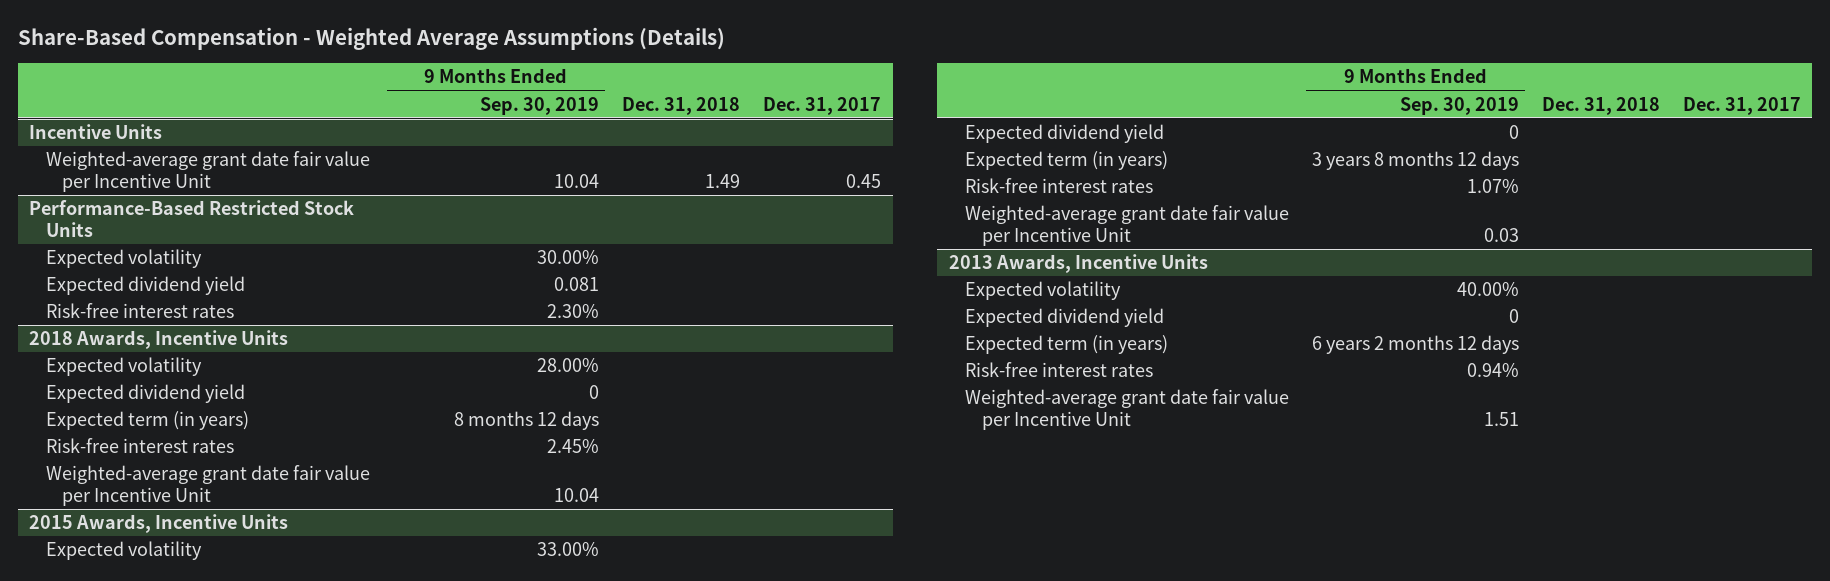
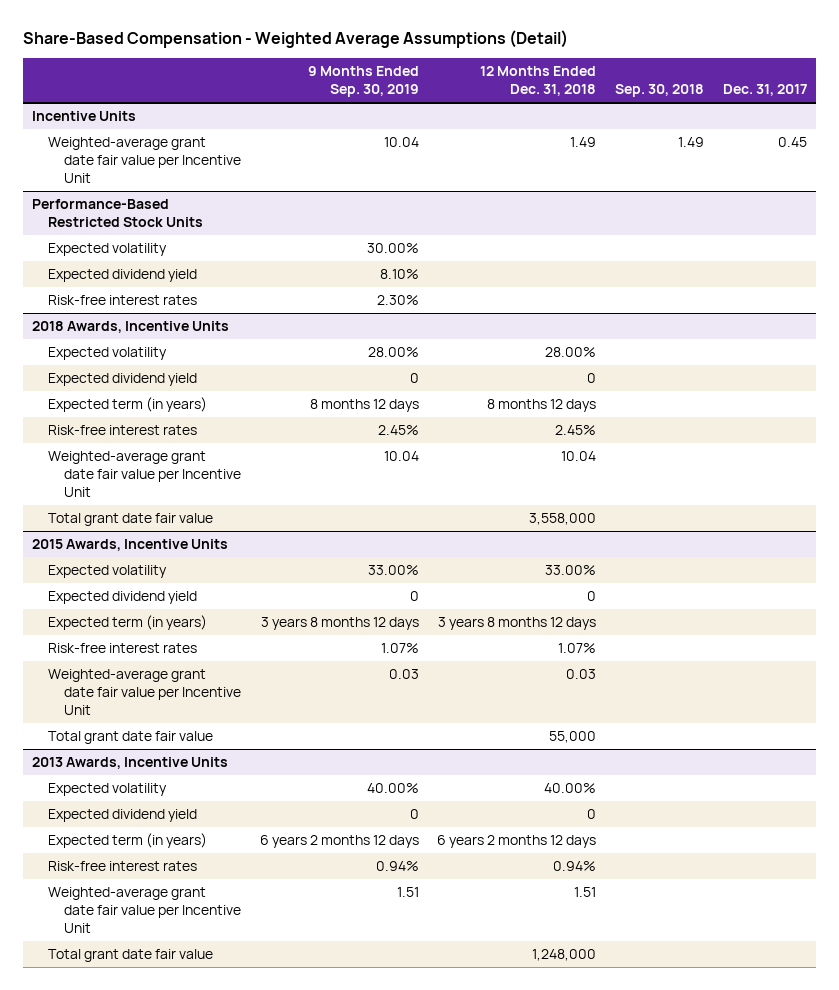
[17,27,725,51] Share-Based Compensation - Weighted Average Assumptions (Details) -> [23,30,569,49] Share-Based Compensation - Weighted Average Assumptions (Detail)
[622,96,741,115] Dec. 31, 2018 -> none
none -> [480,66,597,97] 12 Months Ended Dec. 31, 2018
none -> [614,84,704,98] Sep. 30, 2018
[554,277,600,292] 0.081 -> [379,269,419,280] 8.10%
none -> [48,513,214,527] Total grant date fair value
none -> [48,731,214,745] Total grant date fair value
none -> [48,949,214,963] Total grant date fair value

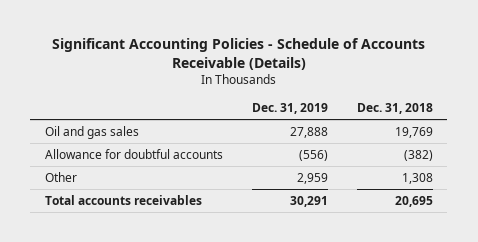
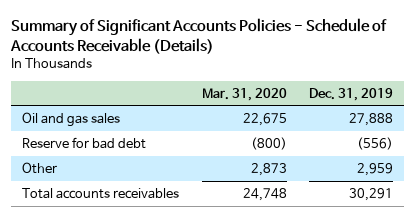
[51,38,425,70] Significant Accounting Policies - Schedule of Accounts Receivable (Details) -> [9,17,387,54] Summary of Significant Accounts Policies - Schedule of Accounts Receivable (Details)
[356,103,433,115] Dec. 31, 2018 -> none
none -> [201,87,287,101] Mar. 31, 2020
[44,148,223,159] Allowance for doubtful accounts -> [22,136,147,149] Reserve for bad debt

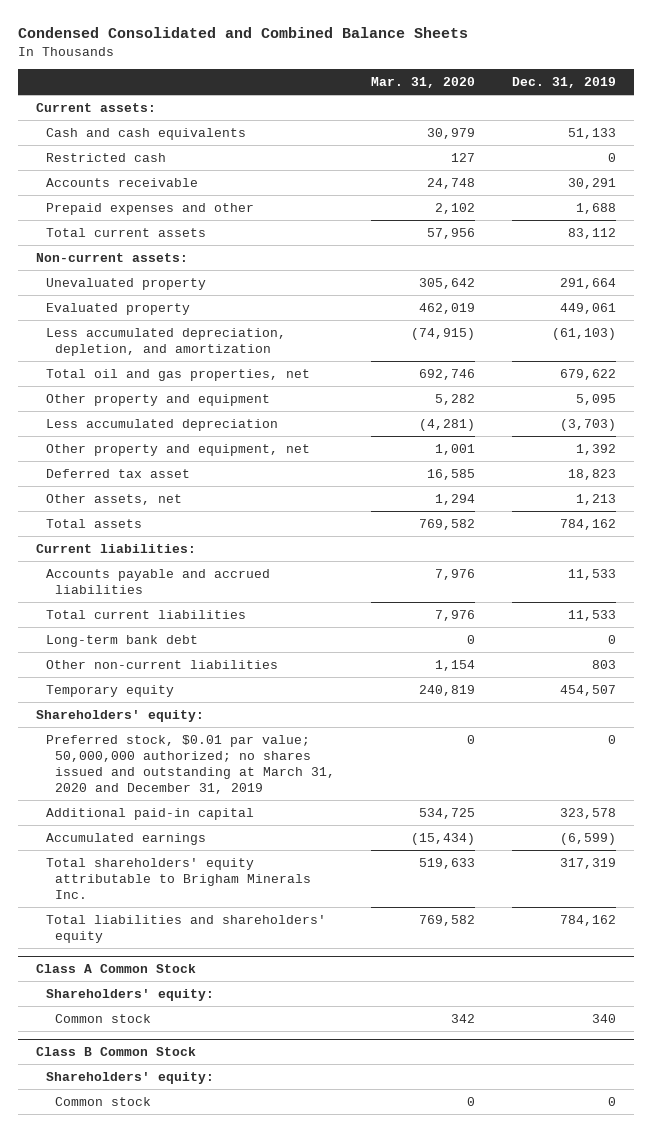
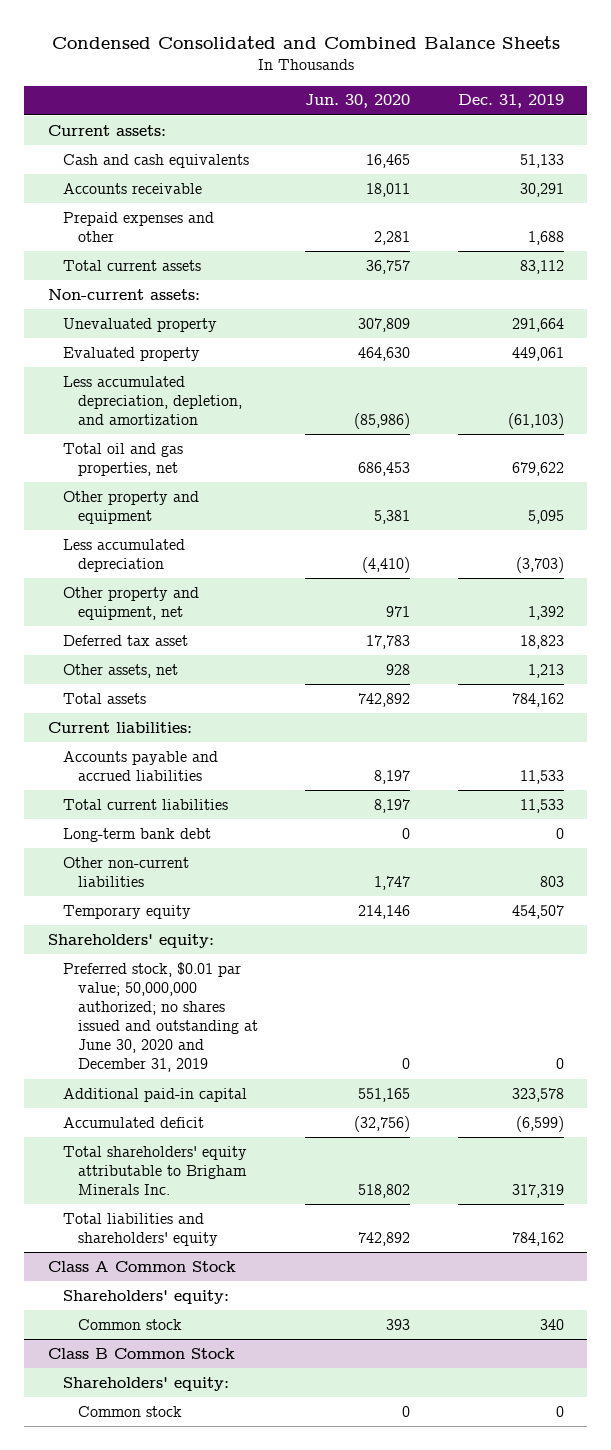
[371,76,476,88] Mar. 31, 2020 -> none
none -> [305,94,411,109] Jun. 30, 2020
[45,152,166,162] Restricted cash -> none
[45,734,336,794] Preferred stock, $0.01 par value; 50,000,000 authorized; no shares issued and outstanding at March 31, 2020 and December 31, 2019 -> [62,961,259,1073] Preferred stock, $0.01 par value; 50,000,000 authorized; no shares issued and outstanding at June 30, 2020 and December 31, 2019
[45,832,206,845] Accumulated earnings -> [62,1116,204,1128] Accumulated deficit

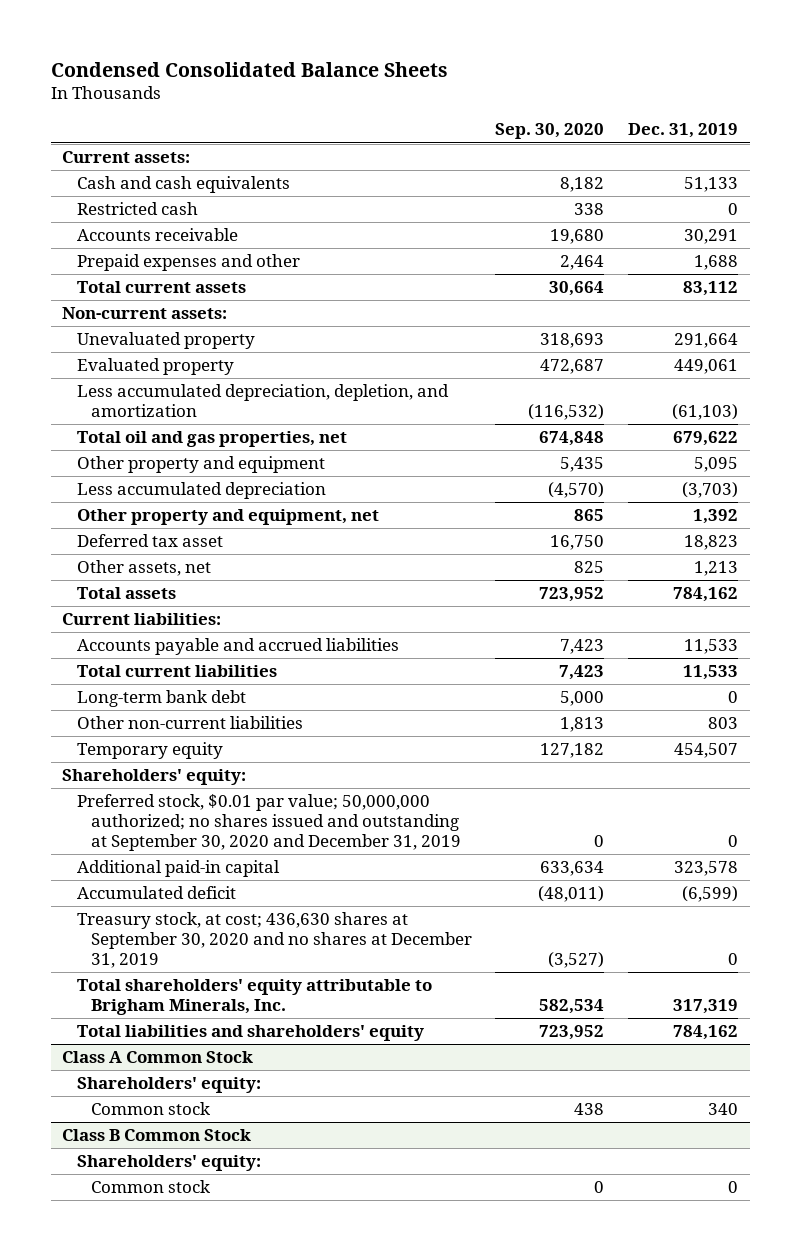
[51,35,560,49] Condensed Consolidated and Combined Balance Sheets -> [50,61,448,77] Condensed Consolidated Balance Sheets
[305,94,411,109] Jun. 30, 2020 -> none
none -> [495,123,605,140] Sep. 30, 2020
none -> [76,202,198,216] Restricted cash
[62,961,259,1073] Preferred stock, $0.01 par value; 50,000,000 authorized; no shares issued and outstanding at June 30, 2020 and December 31, 2019 -> [76,794,461,851] Preferred stock, $0.01 par value; 50,000,000 authorized; no shares issued and outstanding at September 30, 2020 and December 31, 2019
none -> [76,912,472,968] Treasury stock, at cost; 436,630 shares at September 30, 2020 and no shares at December 31, 2019
[62,1145,248,1196] Total shareholders' equity attributable to Brigham Minerals Inc. -> [76,979,432,1016] Total shareholders' equity attributable to Brigham Minerals, Inc.

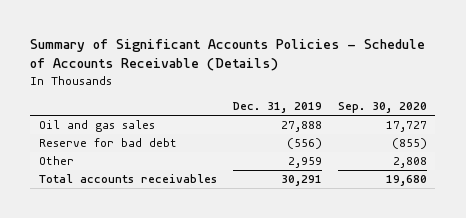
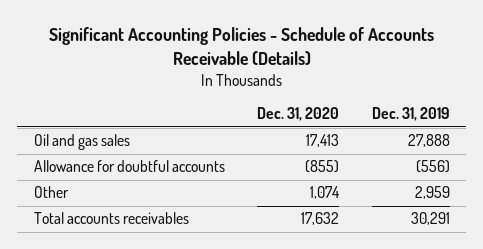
[30,39,426,72] Summary of Significant Accounts Policies - Schedule of Accounts Receivable (Details) -> [48,27,434,65] Significant Accounting Policies - Schedule of Accounts Receivable (Details)
[338,102,428,114] Sep. 30, 2020 -> none
none -> [257,107,340,122] Dec. 31, 2020
[38,138,177,148] Reserve for bad debt -> [33,160,225,173] Allowance for doubtful accounts

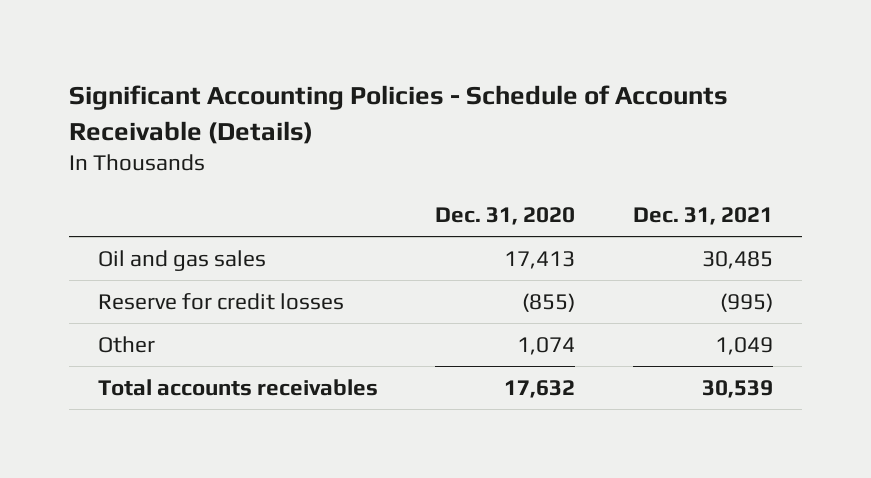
[371,107,450,122] Dec. 31, 2019 -> none
none -> [633,206,774,225] Dec. 31, 2021
[33,160,225,173] Allowance for doubtful accounts -> [97,292,344,310] Reserve for credit losses

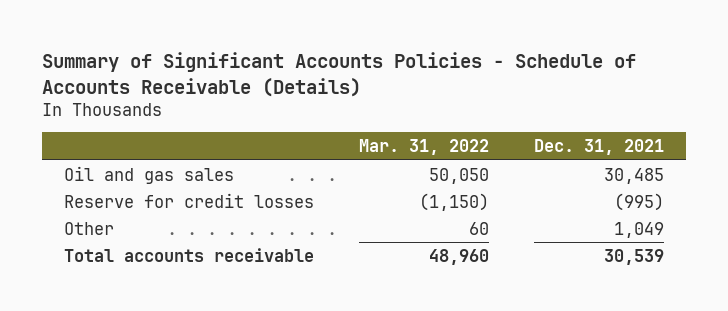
[69,85,729,144] Significant Accounting Policies - Schedule of Accounts Receivable (Details) -> [42,51,637,97] Summary of Significant Accounts Policies - Schedule of Accounts Receivable (Details)
[435,206,576,225] Dec. 31, 2020 -> none
none -> [359,139,490,156] Mar. 31, 2022
[97,378,378,396] Total accounts receivables -> [64,247,315,262] Total accounts receivable

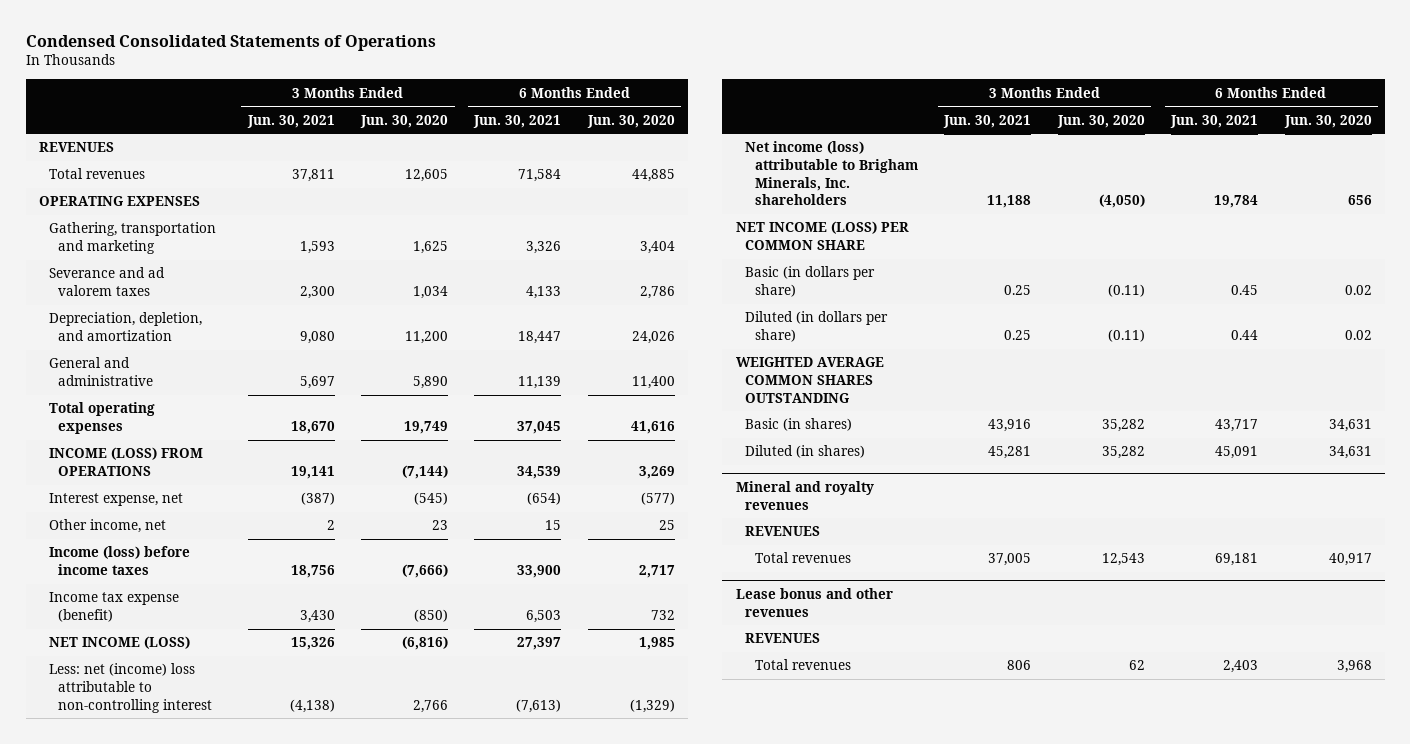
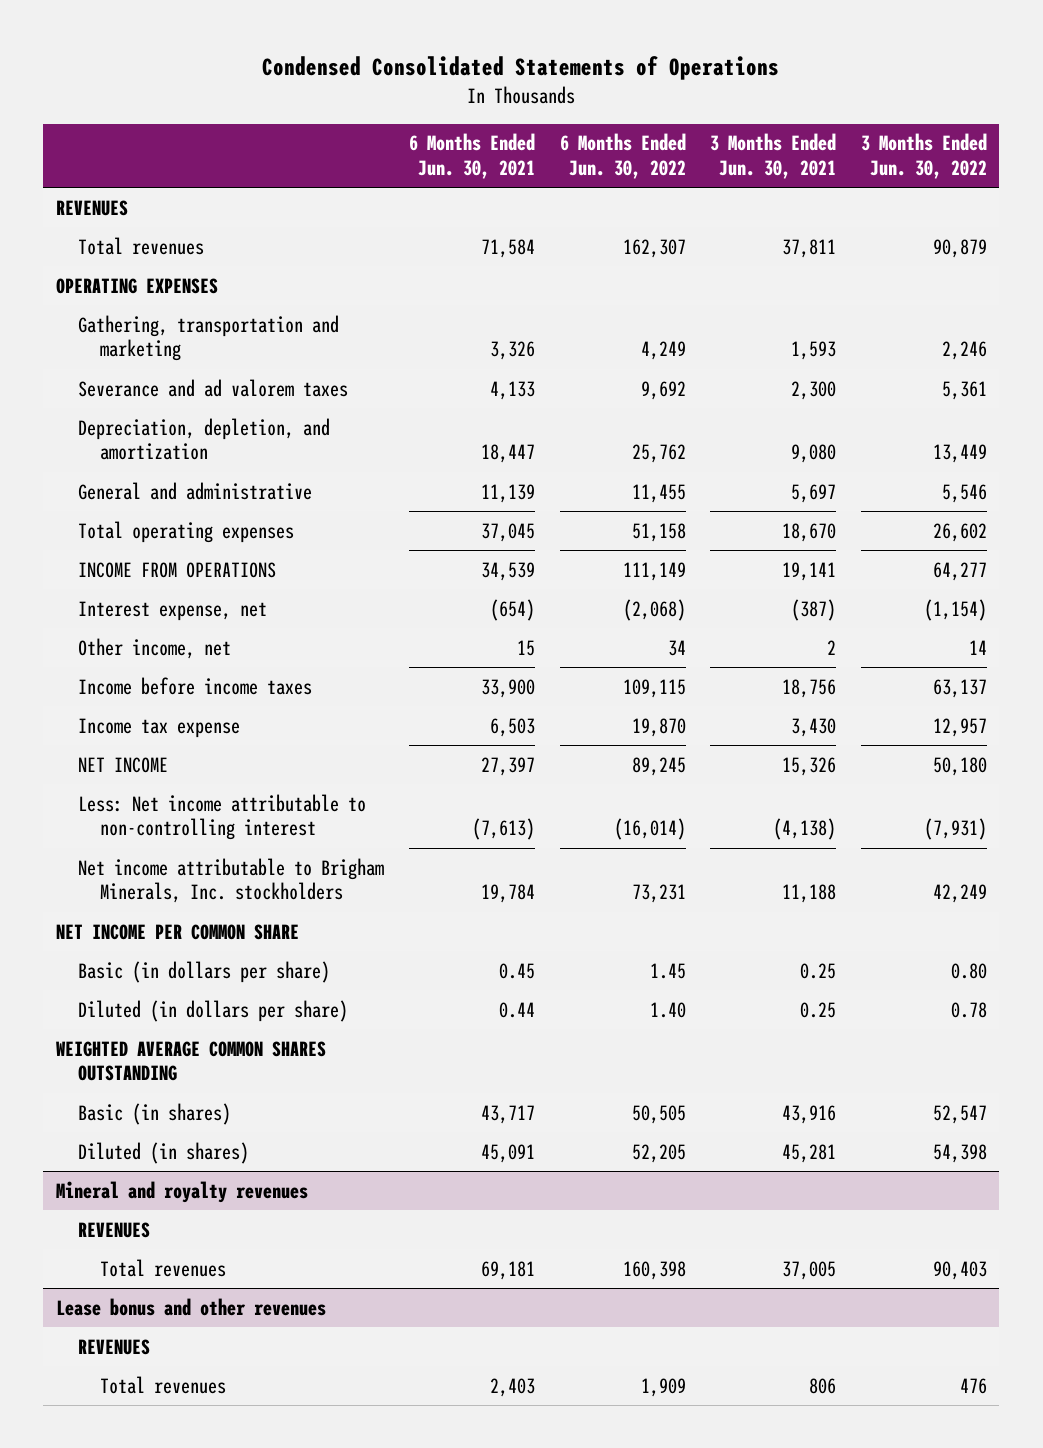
[360,114,449,128] Jun. 30, 2020 -> none
[586,114,675,128] Jun. 30, 2020 -> none
none -> [559,133,686,180] 6 Months Ended Jun. 30, 2022
none -> [861,133,988,180] 3 Months Ended Jun. 30, 2022
[48,447,203,477] INCOME (LOSS) FROM OPERATIONS -> [78,561,277,578] INCOME FROM OPERATIONS
[48,546,190,576] Income (loss) before income taxes -> [78,676,313,695] Income before income taxes
[48,592,179,623] Income tax expense (benefit) -> [78,717,241,738] Income tax expense
[48,636,190,650] NET INCOME (LOSS) -> [78,756,169,773] NET INCOME
[48,663,213,713] Less: net (income) loss attributable to non-controlling interest -> [78,793,367,841] Less: Net income attributable to non-controlling interest
[745,141,918,206] Net income (loss) attributable to Brigham Minerals, Inc. shareholders -> [78,857,385,904] Net income attributable to Brigham Minerals, Inc. stockholders
[735,221,909,251] NET INCOME (LOSS) PER COMMON SHARE -> [55,923,299,940] NET INCOME PER COMMON SHARE

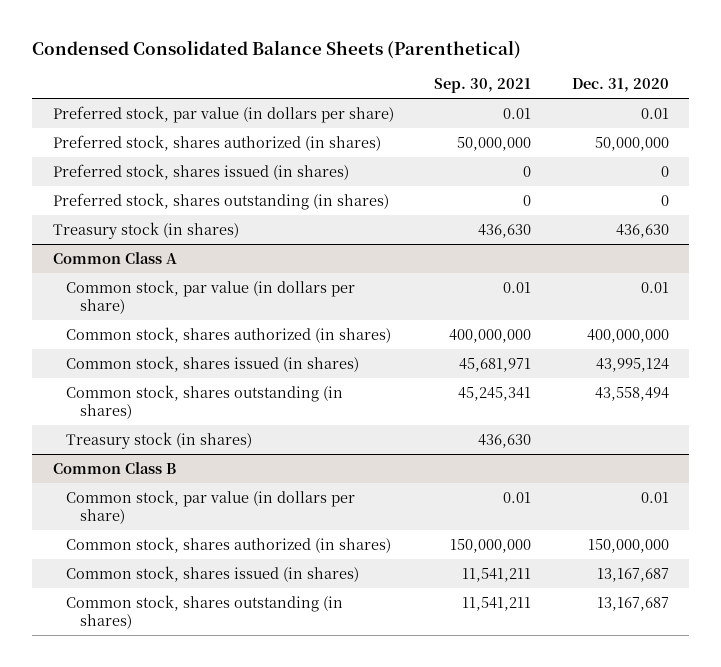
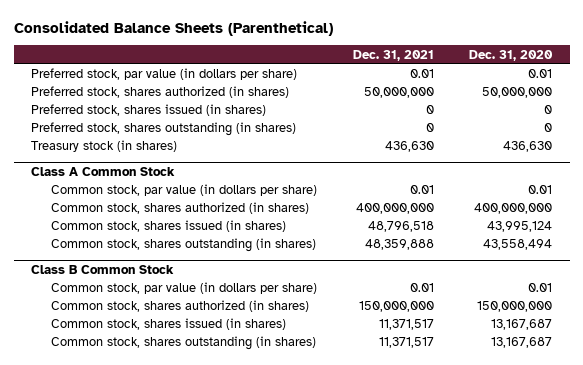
[32,40,522,60] Condensed Consolidated Balance Sheets (Parenthetical) -> [13,20,333,36] Consolidated Balance Sheets (Parenthetical)
[434,78,532,94] Sep. 30, 2021 -> none
none -> [352,49,434,61] Dec. 31, 2021
[52,251,177,264] Common Class A -> [31,166,176,176] Class A Common Stock
[66,431,253,449] Treasury stock (in shares) -> none
[52,461,176,474] Common Class B -> [31,264,175,274] Class B Common Stock

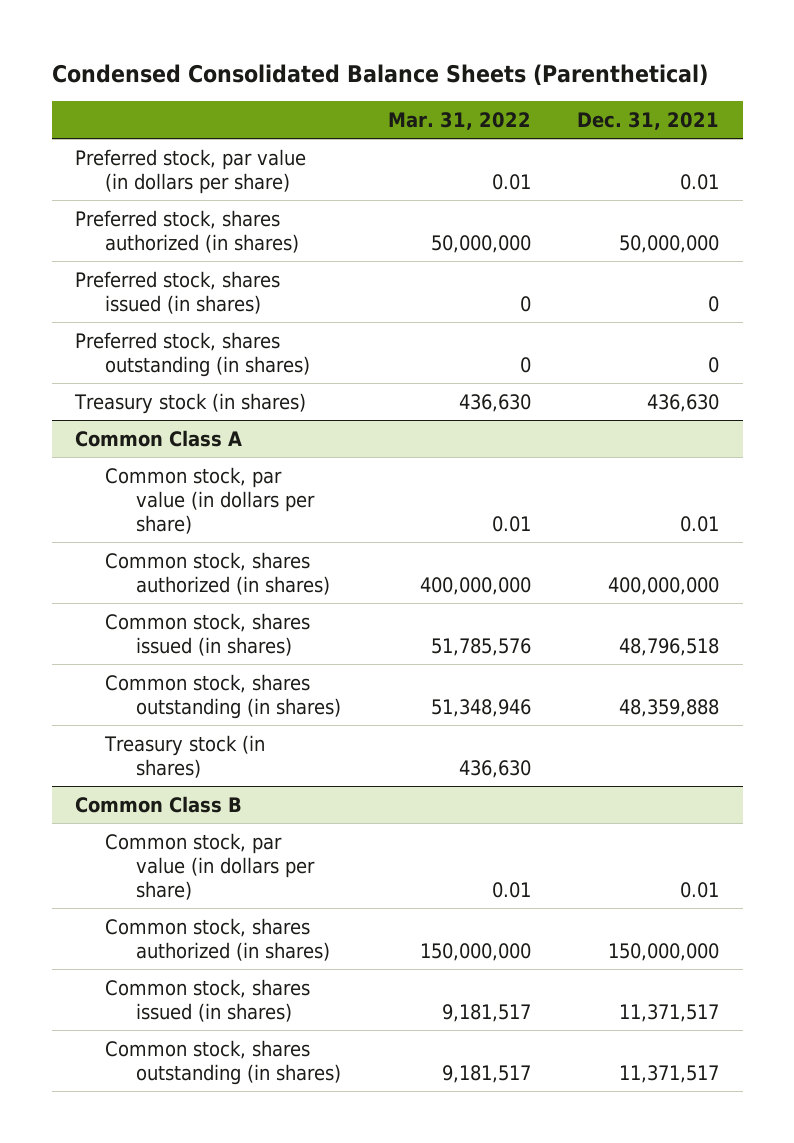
[13,20,333,36] Consolidated Balance Sheets (Parenthetical) -> [51,63,708,86] Condensed Consolidated Balance Sheets (Parenthetical)
[469,49,554,61] Dec. 31, 2020 -> none
none -> [387,111,531,130] Mar. 31, 2022
[31,166,176,176] Class A Common Stock -> [74,429,242,447] Common Class A
none -> [104,734,266,778] Treasury stock (in shares)
[31,264,175,274] Class B Common Stock -> [74,795,242,813] Common Class B

